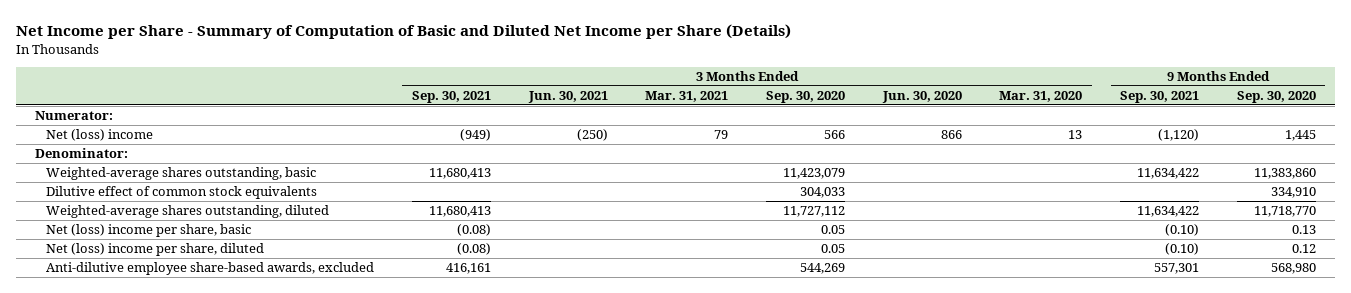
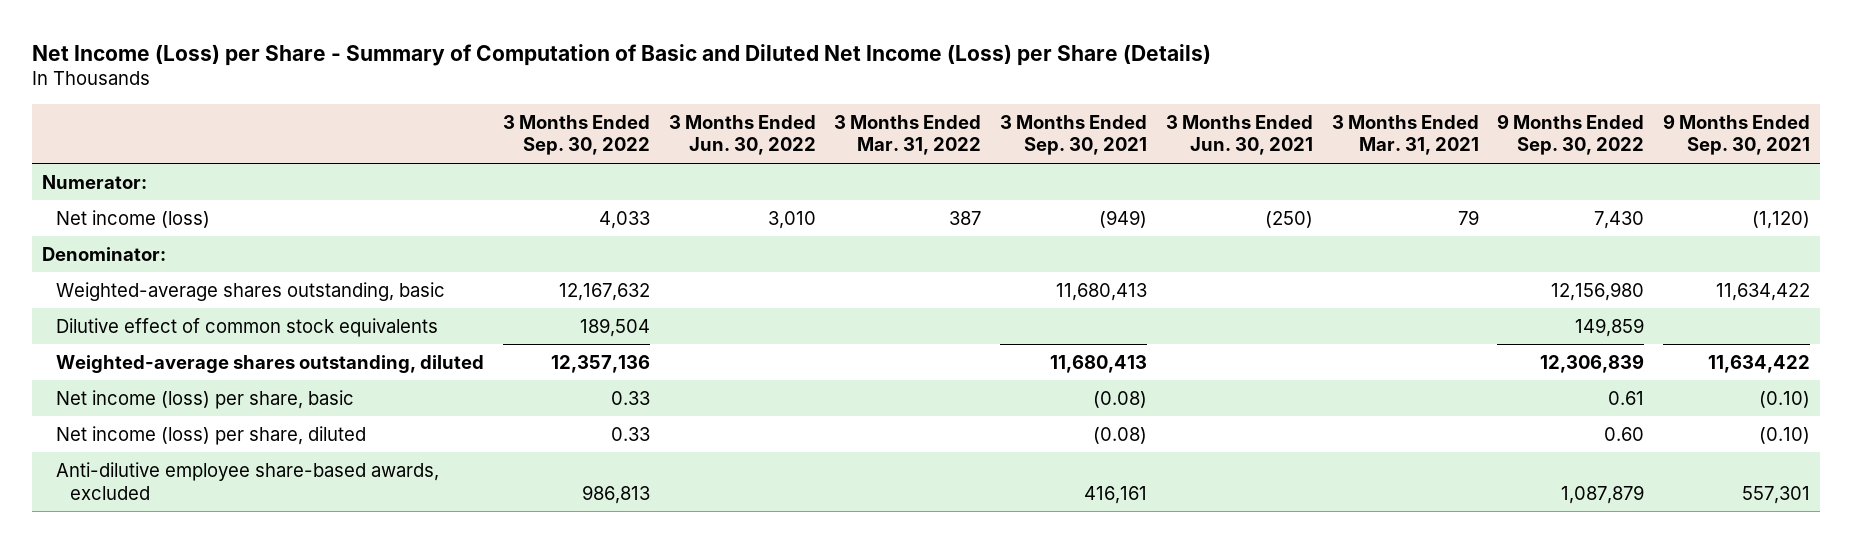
[16,24,792,40] Net Income per Share - Summary of Computation of Basic and Diluted Net Income per Share (Details) -> [32,43,1212,66] Net Income (Loss) per Share - Summary of Computation of Basic and Diluted Net Income (Loss) per Share (Details)
[766,90,846,103] Sep. 30, 2020 -> none
[881,90,962,103] Jun. 30, 2020 -> none
[999,90,1083,102] Mar. 31, 2020 -> none
[1236,90,1316,103] Sep. 30, 2020 -> none
none -> [502,114,650,156] 3 Months Ended Sep. 30, 2022
none -> [668,114,816,156] 3 Months Ended Jun. 30, 2022
none -> [834,114,982,156] 3 Months Ended Mar. 31, 2022
none -> [1497,113,1645,156] 9 Months Ended Sep. 30, 2022
[46,129,154,142] Net (loss) income -> [55,209,210,228] Net income (loss)
[46,224,252,238] Net (loss) income per share, basic -> [55,389,354,409] Net income (loss) per share, basic
[46,243,265,257] Net (loss) income per share, diluted -> [55,425,366,445] Net income (loss) per share, diluted

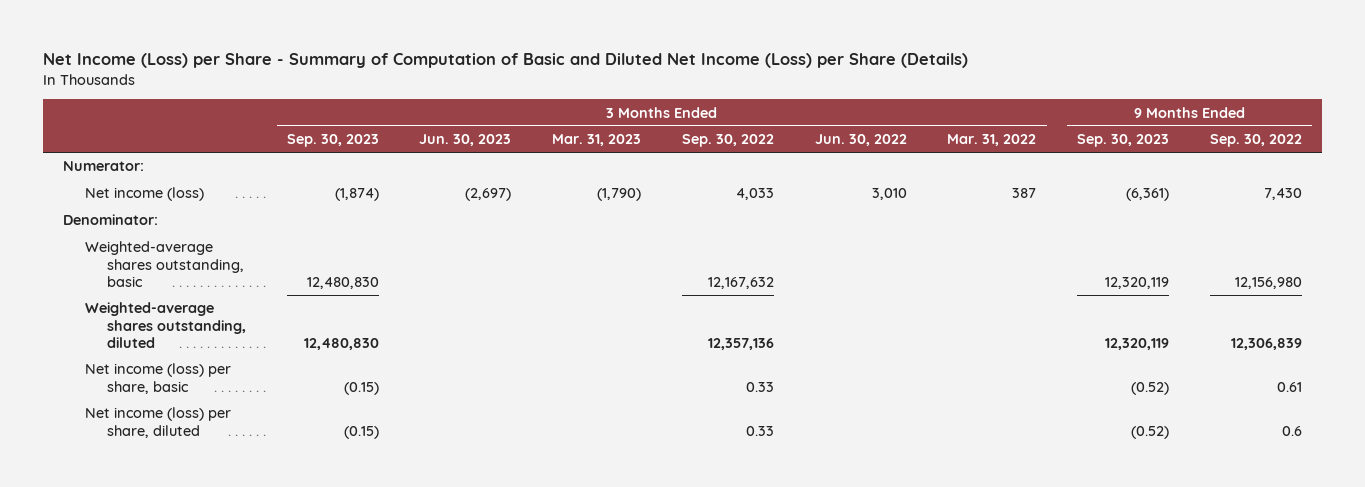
[1000,114,1148,156] 3 Months Ended Sep. 30, 2021 -> none
[1165,114,1313,156] 3 Months Ended Jun. 30, 2021 -> none
[1331,114,1479,156] 3 Months Ended Mar. 31, 2021 -> none
[1663,113,1811,156] 9 Months Ended Sep. 30, 2021 -> none
none -> [286,134,379,148] Sep. 30, 2023
none -> [419,134,512,147] Jun. 30, 2023
none -> [552,134,642,147] Mar. 31, 2023
none -> [1077,134,1170,148] Sep. 30, 2023
[55,317,438,337] Dilutive effect of common stock equivalents -> none
[55,461,439,500] Anti-dilutive employee share-based awards, excluded -> none
[1604,426,1645,441] 0.60 -> [1281,425,1302,436] 0.6

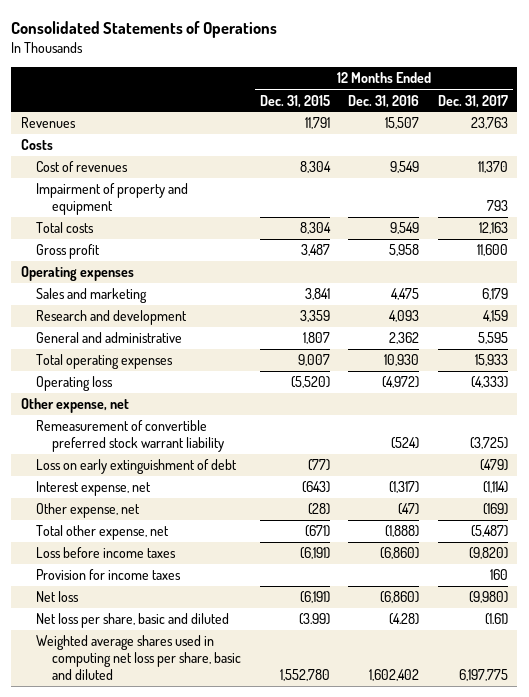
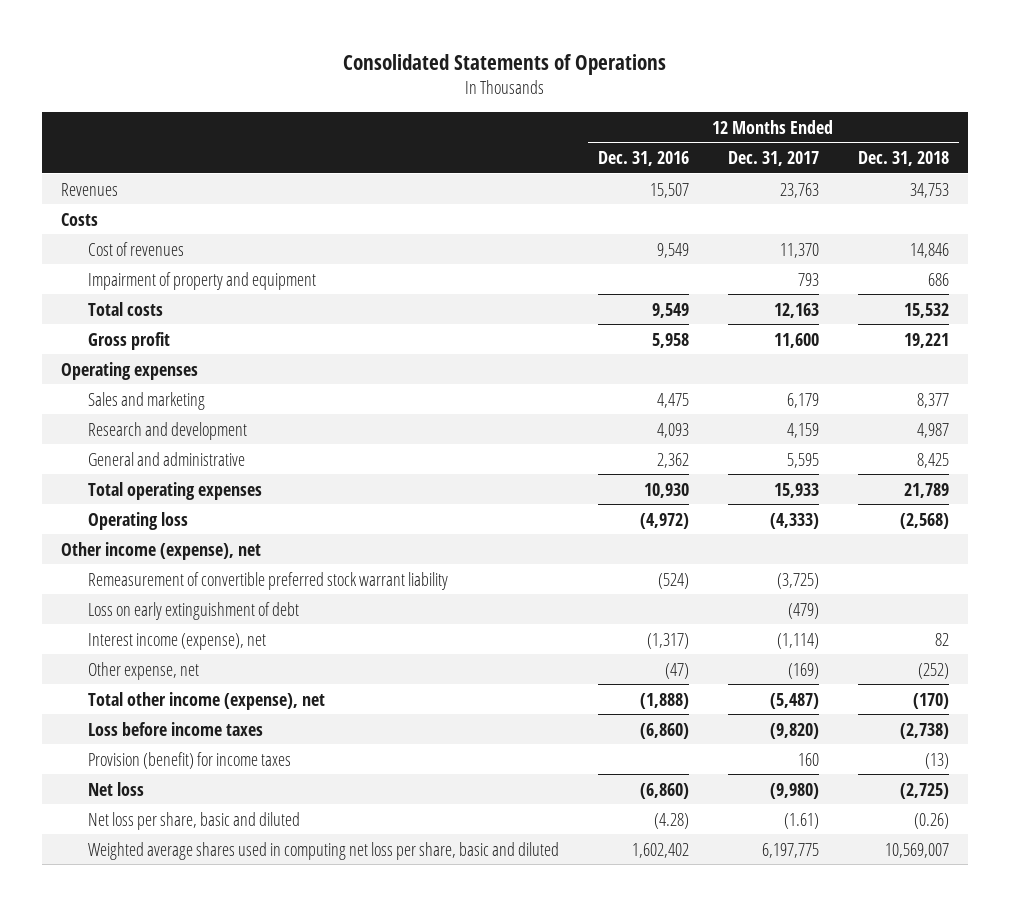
[259,94,330,108] Dec. 31, 2015 -> none
none -> [857,150,949,166] Dec. 31, 2018
[20,398,129,414] Other expense, net -> [61,541,262,560] Other income (expense), net
[36,481,152,497] Interest expense, net -> [87,632,266,650] Interest income (expense), net
[36,525,170,541] Total other expense, net -> [87,691,325,710] Total other income (expense), net
[36,569,182,581] Provision for income taxes -> [87,751,291,769] Provision (benefit) for income taxes

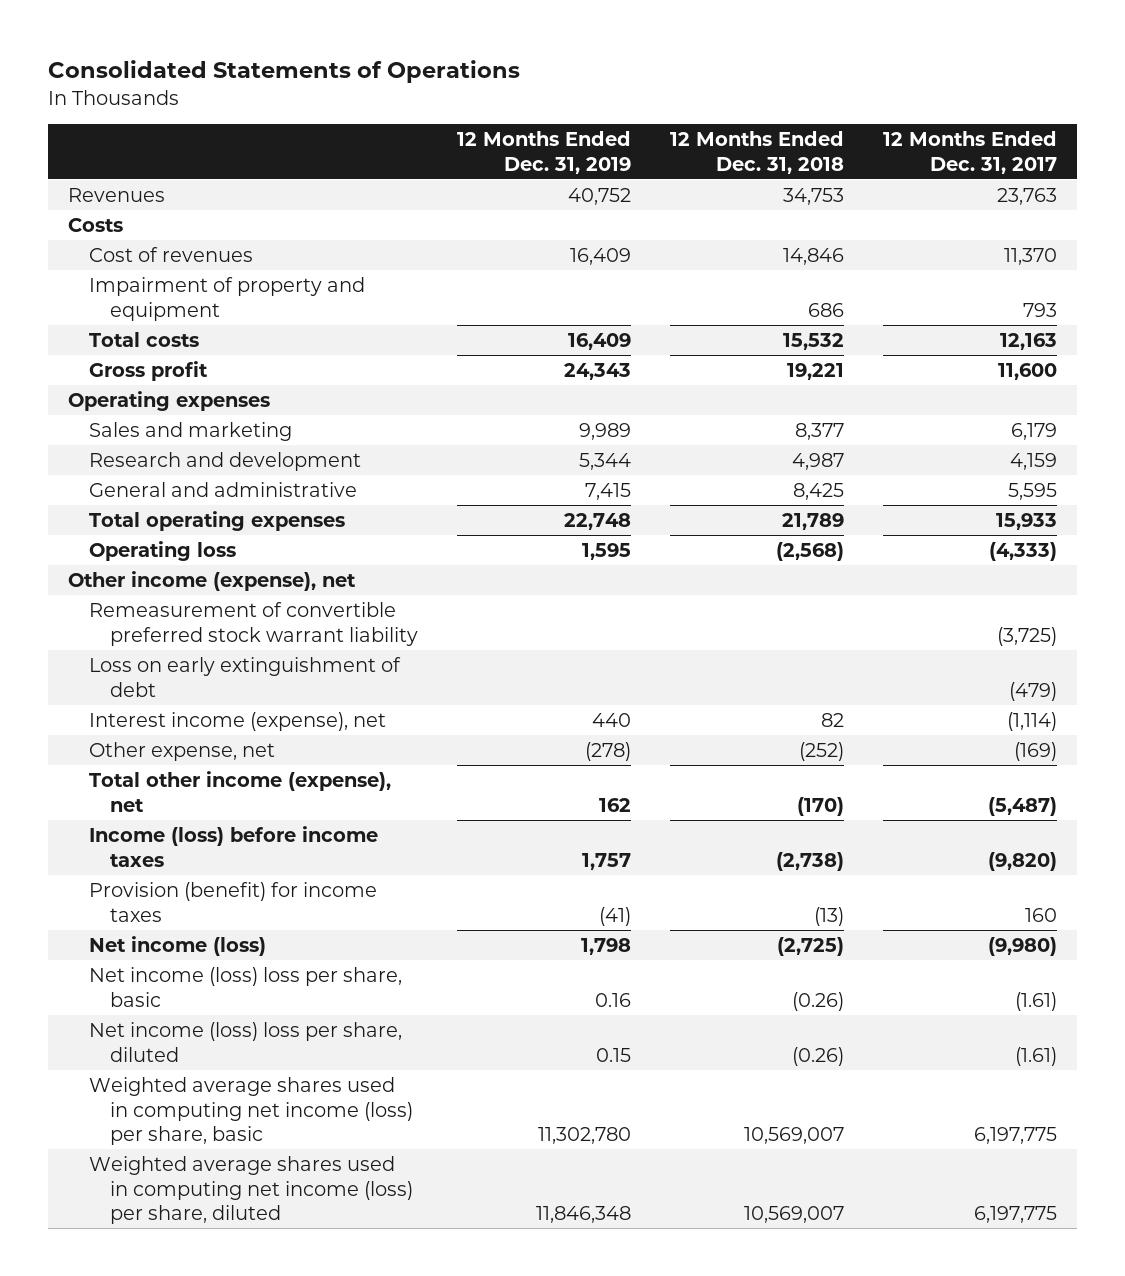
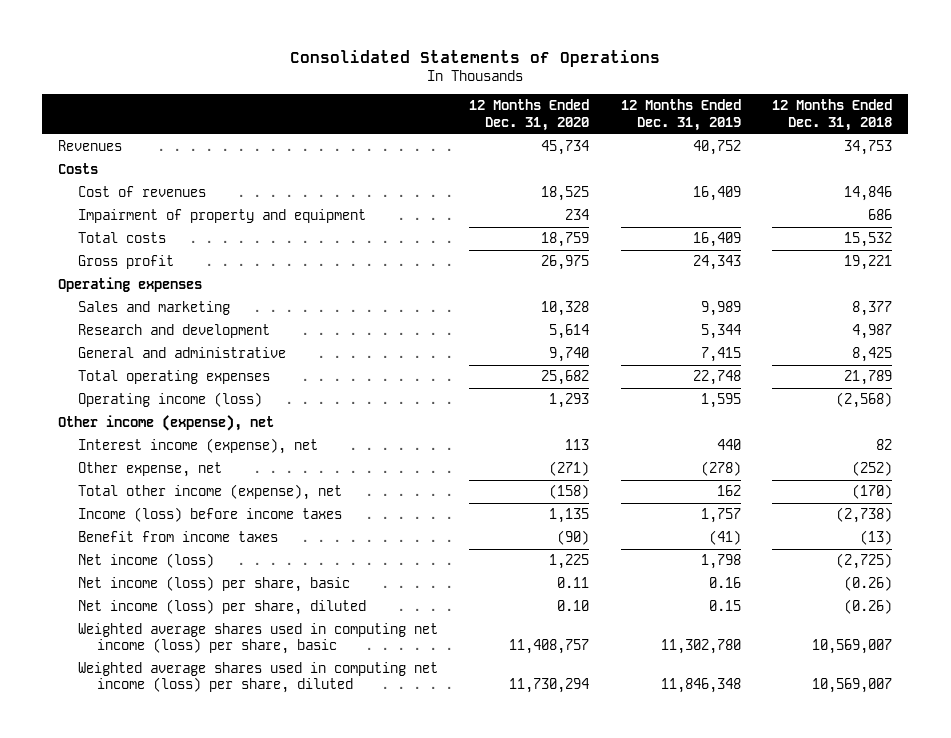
[882,130,1057,174] 12 Months Ended Dec. 31, 2017 -> none
none -> [469,99,590,131] 12 Months Ended Dec. 31, 2020
[88,540,236,561] Operating loss -> [77,392,262,408] Operating income (loss)
[88,601,418,646] Remeasurement of convertible preferred stock warrant liability -> none
[88,656,401,697] Loss on early extinguishment of debt -> none
[88,881,377,922] Provision (benefit) for income taxes -> [77,531,278,543] Benefit from income taxes
[88,966,402,1007] Net income (loss) loss per share, basic -> [77,576,350,593] Net income (loss) per share, basic
[88,1021,402,1062] Net income (loss) loss per share, diluted -> [77,599,366,616] Net income (loss) per share, diluted

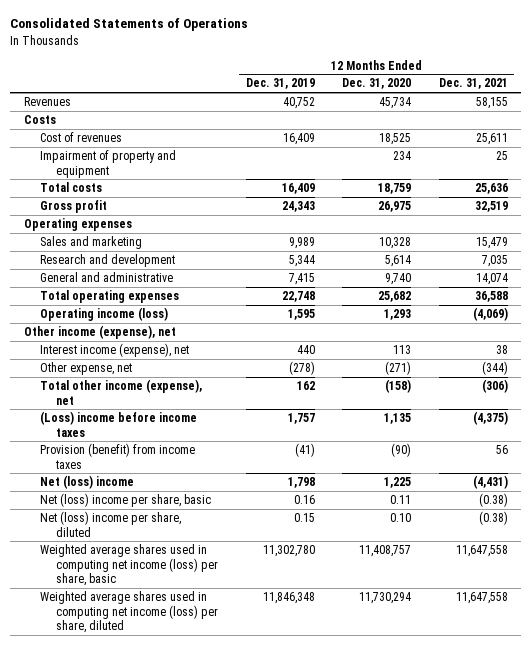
[772,99,893,131] 12 Months Ended Dec. 31, 2018 -> none
none -> [438,78,508,90] Dec. 31, 2021
[77,507,342,523] Income (loss) before income taxes -> [39,411,197,437] (Loss) income before income taxes
[77,531,278,543] Benefit from income taxes -> [39,443,195,469] Provision (benefit) from income taxes
[77,553,214,569] Net income (loss) -> [39,475,134,490] Net (loss) income
[77,576,350,593] Net income (loss) per share, basic -> [39,493,211,508] Net (loss) income per share, basic
[77,599,366,616] Net income (loss) per share, diluted -> [39,511,181,537] Net (loss) income per share, diluted

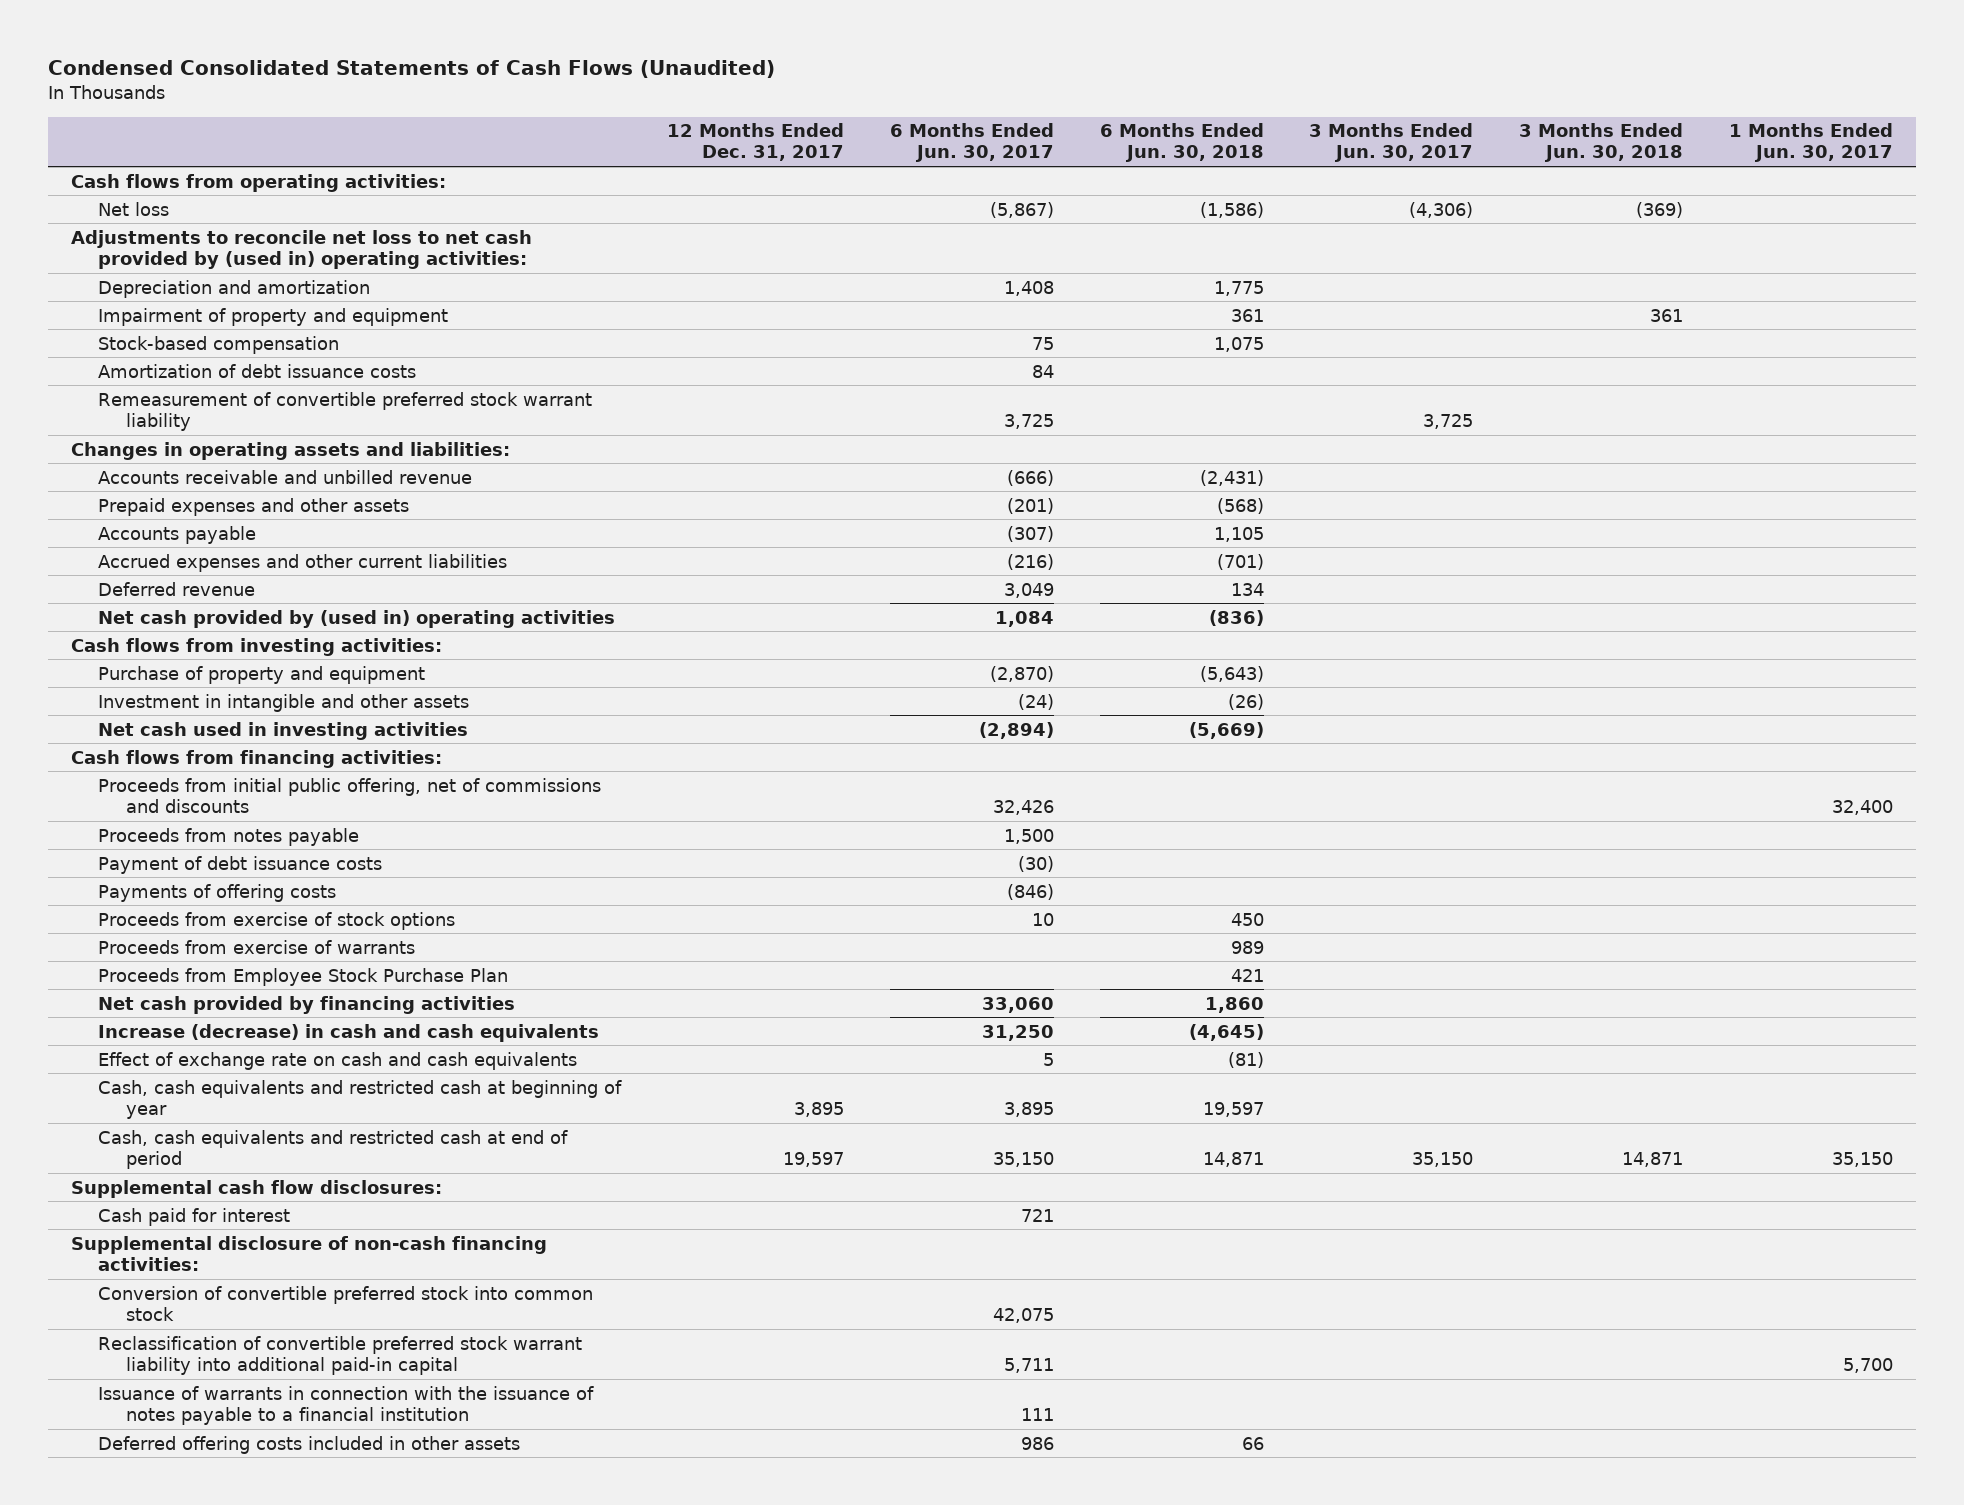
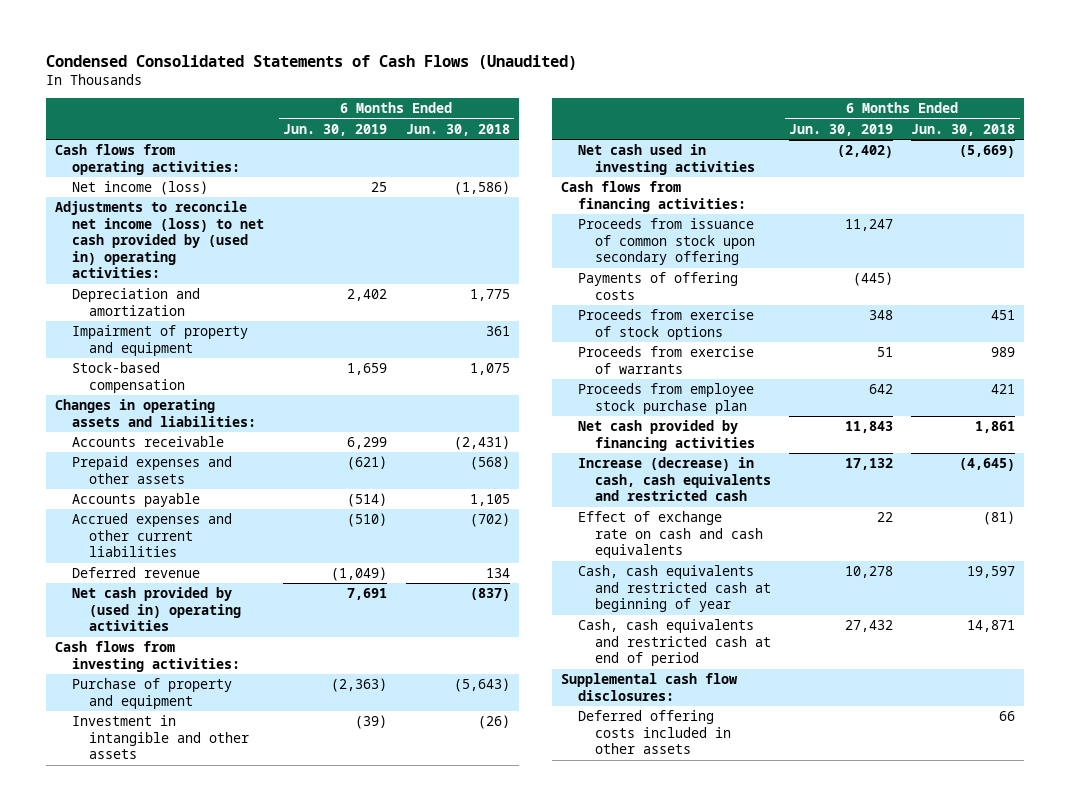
[667,123,845,162] 12 Months Ended Dec. 31, 2017 -> none
[889,123,1054,163] 6 Months Ended Jun. 30, 2017 -> none
[1309,123,1474,163] 3 Months Ended Jun. 30, 2017 -> none
[1519,123,1684,163] 3 Months Ended Jun. 30, 2018 -> none
[1728,123,1893,163] 1 Months Ended Jun. 30, 2017 -> none
none -> [283,123,388,136] Jun. 30, 2019
[98,201,170,216] Net loss -> [72,181,209,196] Net income (loss)
[71,229,533,269] Adjustments to reconcile net loss to net cash provided by (used in) operating activities: -> [55,201,265,279] Adjustments to reconcile net income (loss) to net cash provided by (used in) operating activities:
[98,363,417,378] Amortization of debt issuance costs -> none
[98,391,593,431] Remeasurement of convertible preferred stock warrant liability -> none
[98,469,473,484] Accounts receivable and unbilled revenue -> [72,436,225,448] Accounts receivable
[1216,553,1264,570] (701) -> [469,513,510,528] (702)
[1208,609,1264,626] (836) -> [469,588,510,602] (837)
[98,777,602,813] Proceeds from initial public offering, net of commissions and discounts -> none
[98,827,360,846] Proceeds from notes payable -> none
[98,855,383,874] Payment of debt issuance costs -> none
none -> [577,218,755,266] Proceeds from issuance of common stock upon secondary offering
[1230,912,1264,926] 450 -> [991,310,1016,321] 451
[98,967,509,986] Proceeds from Employee Stock Purchase Plan -> [577,383,754,414] Proceeds from employee stock purchase plan
[1204,996,1264,1013] 1,860 -> [975,421,1016,434] 1,861
[98,1023,600,1042] Increase (decrease) in cash and cash equivalents -> [577,457,771,502] Increase (decrease) in cash, cash equivalents and restricted cash
[98,1207,291,1226] Cash paid for interest -> none
[71,1235,548,1271] Supplemental disclosure of non-cash financing activities: -> none
[98,1285,594,1321] Conversion of convertible preferred stock into common stock -> none
[98,1335,583,1375] Reclassification of convertible preferred stock warrant liability into additional paid-in capital -> none
[98,1385,595,1425] Issuance of warrants in connection with the issuance of notes payable to a financial institution -> none

